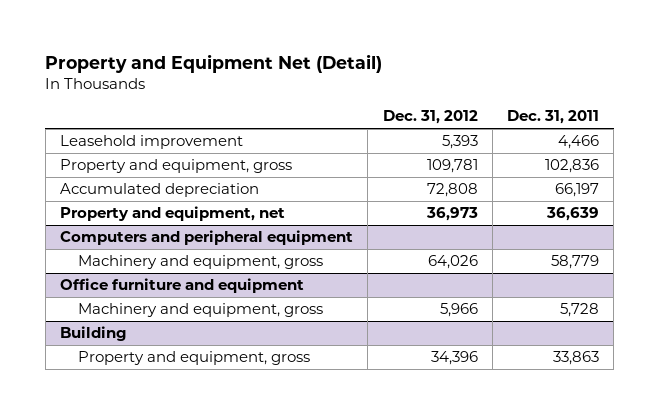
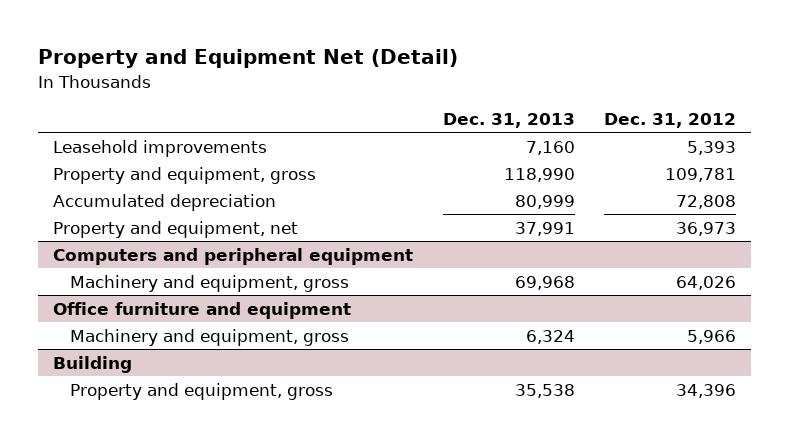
[506,110,599,125] Dec. 31, 2011 -> none
none -> [442,112,575,128] Dec. 31, 2013
[60,135,244,150] Leasehold improvement -> [52,139,267,157] Leasehold improvements

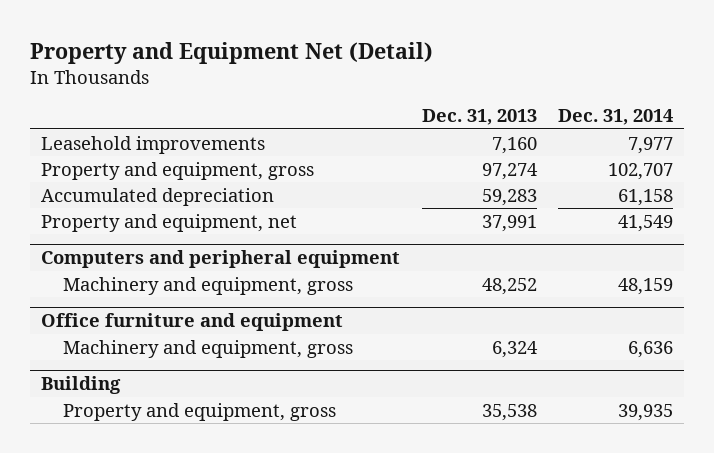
[604,112,737,128] Dec. 31, 2012 -> none
none -> [558,109,674,126] Dec. 31, 2014
[503,167,575,182] 118,990 -> [481,162,538,180] 97,274
[514,194,575,209] 80,999 -> [481,188,537,206] 59,283
[514,275,575,290] 69,968 -> [481,277,537,295] 48,252

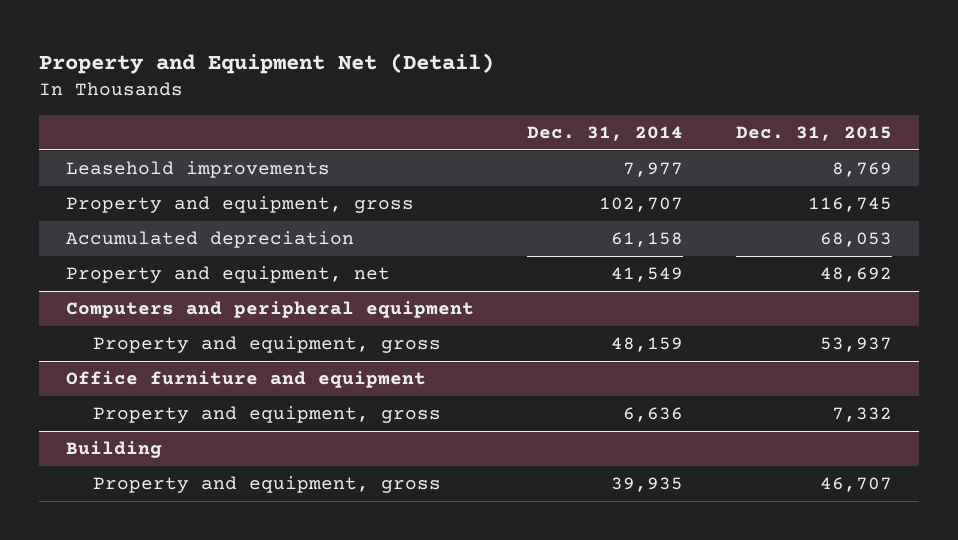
[421,109,537,126] Dec. 31, 2013 -> none
none -> [736,125,893,141] Dec. 31, 2015
[63,276,354,295] Machinery and equipment, gross -> [92,336,441,354] Property and equipment, gross
[63,339,354,358] Machinery and equipment, gross -> [92,406,441,424] Property and equipment, gross

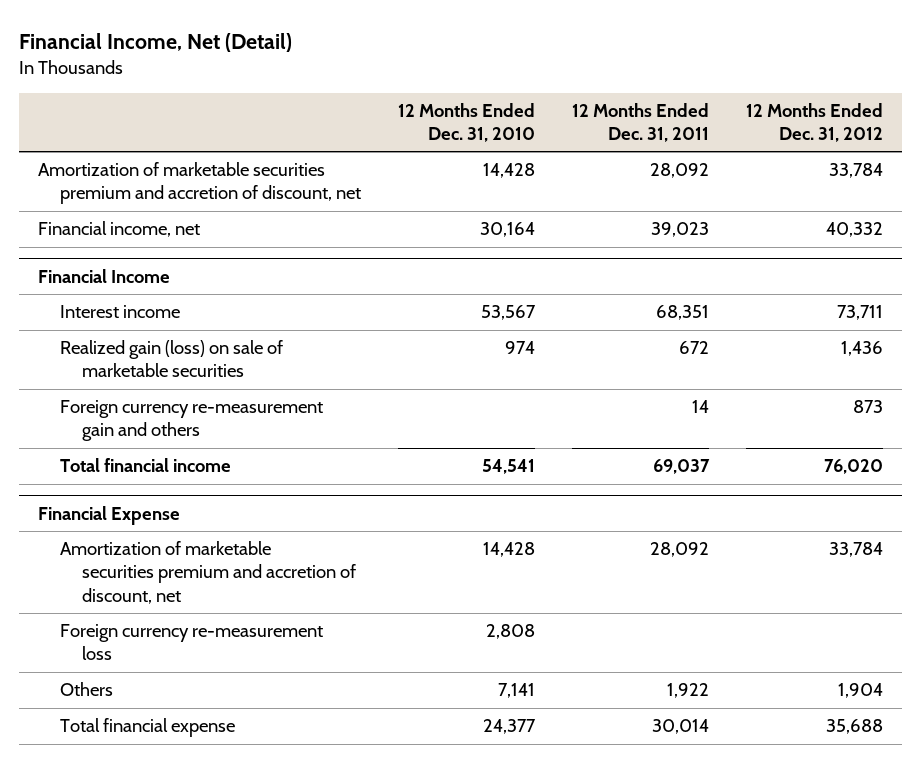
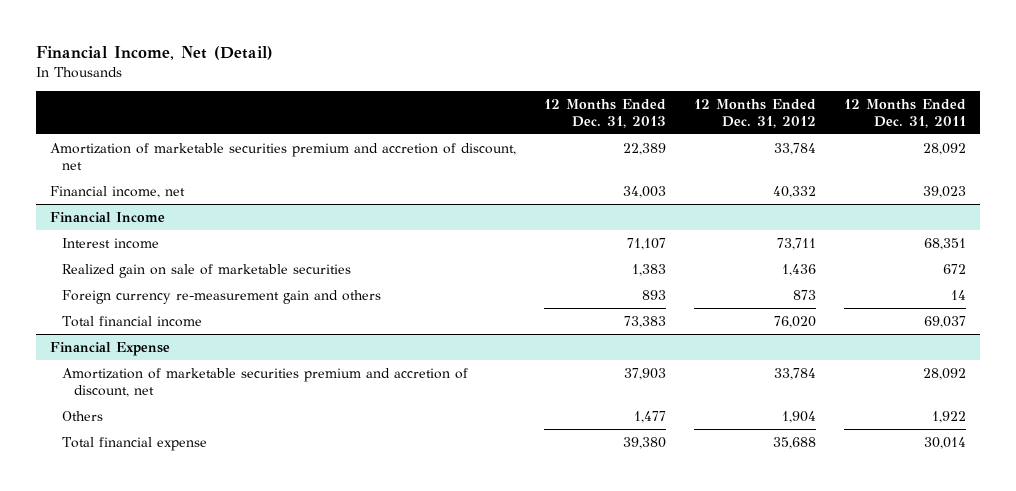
[398,102,536,142] 12 Months Ended Dec. 31, 2010 -> none
none -> [543,98,666,129] 12 Months Ended Dec. 31, 2013
[60,340,284,378] Realized gain (loss) on sale of marketable securities -> [62,263,352,278] Realized gain on sale of marketable securities
[60,624,324,661] Foreign currency re-measurement loss -> none

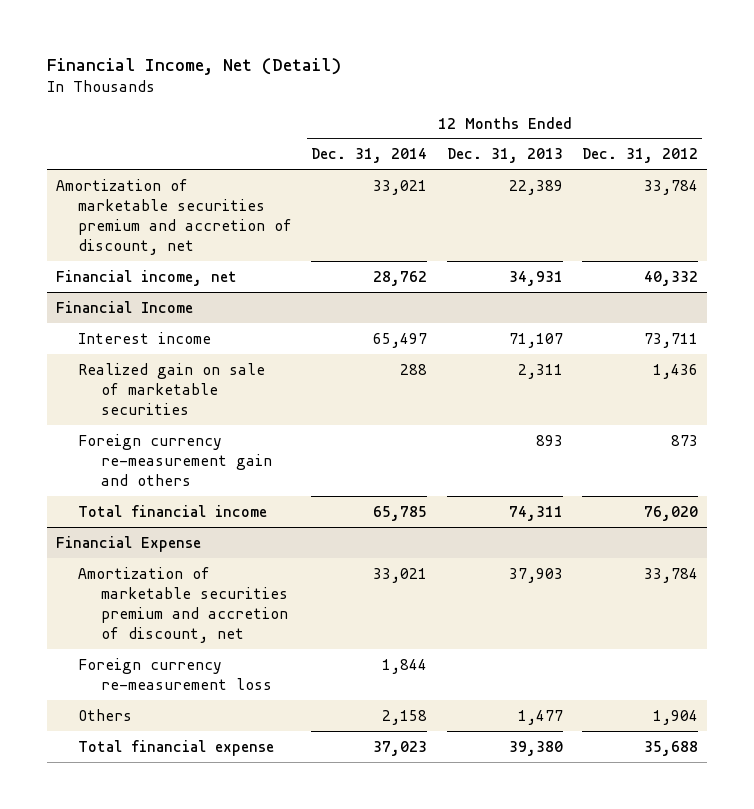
[843,98,966,129] 12 Months Ended Dec. 31, 2011 -> none
none -> [311,148,428,164] Dec. 31, 2014
[622,185,666,198] 34,003 -> [508,270,563,286] 34,931
[631,263,666,276] 1,383 -> [517,363,563,379] 2,311
[623,315,666,328] 73,383 -> [508,505,563,521] 74,311
none -> [78,657,272,690] Foreign currency re-measurement loss

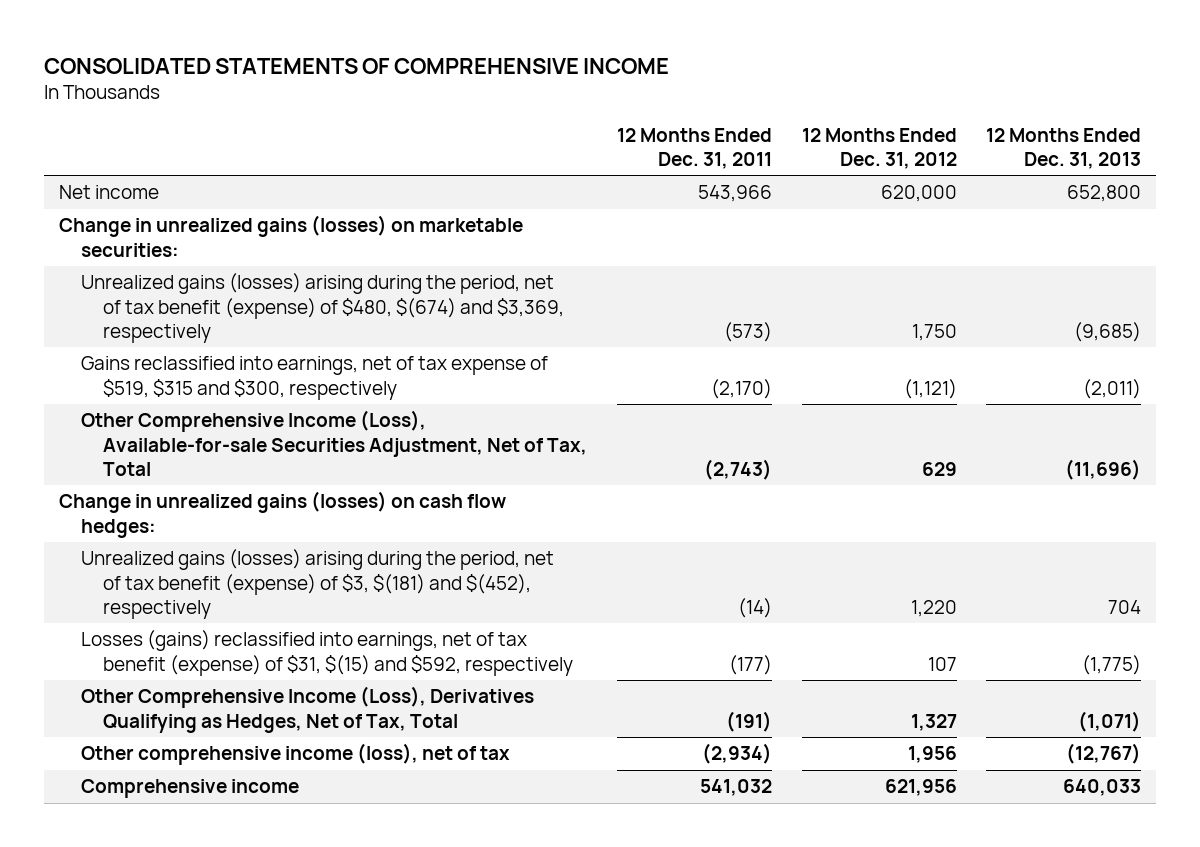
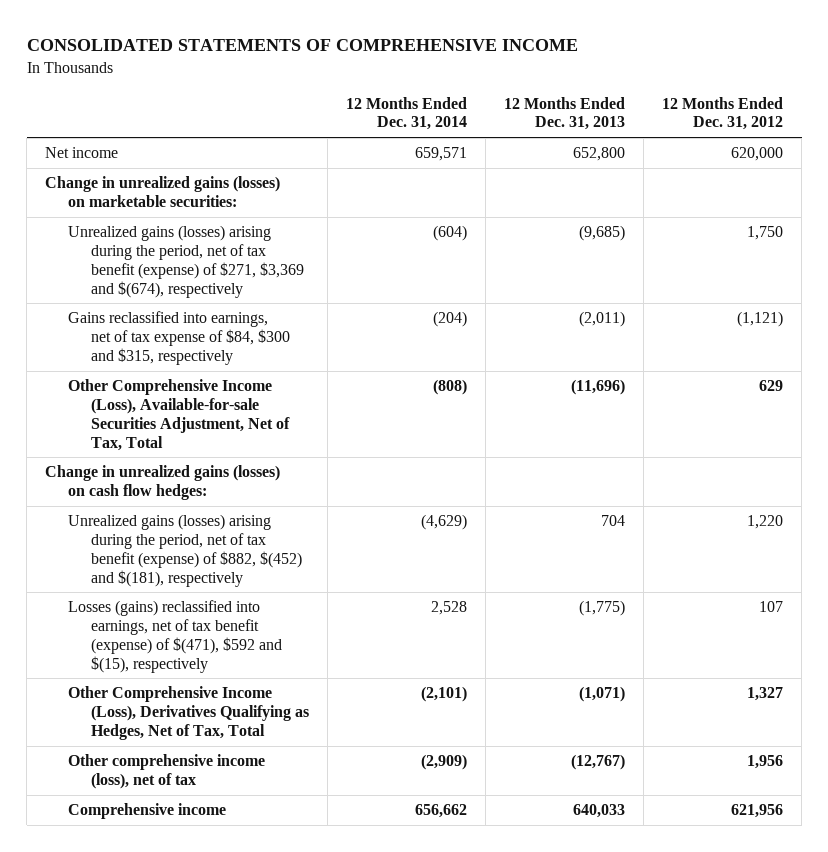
[616,127,772,170] 12 Months Ended Dec. 31, 2011 -> none
none -> [345,96,467,131] 12 Months Ended Dec. 31, 2014
[81,273,565,343] Unrealized gains (losses) arising during the period, net of tax benefit (expense) of $480, $(674) and $3,369, respectively -> [68,225,304,298] Unrealized gains (losses) arising during the period, net of tax benefit (expense) of $271, $3,369 and $(674), respectively
[81,356,549,400] Gains reclassified into earnings, net of tax expense of $519, $315 and $300, respectively -> [68,311,290,365] Gains reclassified into earnings, net of tax expense of $84, $300 and $315, respectively
[81,549,555,619] Unrealized gains (losses) arising during the period, net of tax benefit (expense) of $3, $(181) and $(452), respectively -> [68,514,302,587] Unrealized gains (losses) arising during the period, net of tax benefit (expense) of $882, $(452) and $(181), respectively
[81,630,574,676] Losses (gains) reclassified into earnings, net of tax benefit (expense) of $31, $(15) and $592, respectively -> [68,600,282,673] Losses (gains) reclassified into earnings, net of tax benefit (expense) of $(471), $592 and $(15), respectively

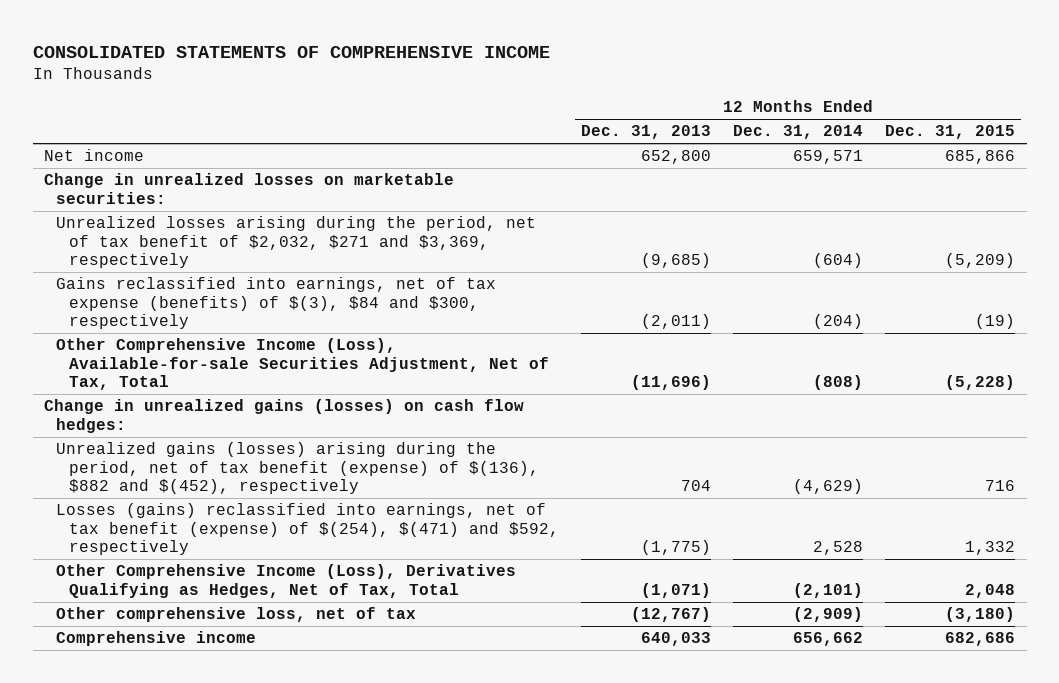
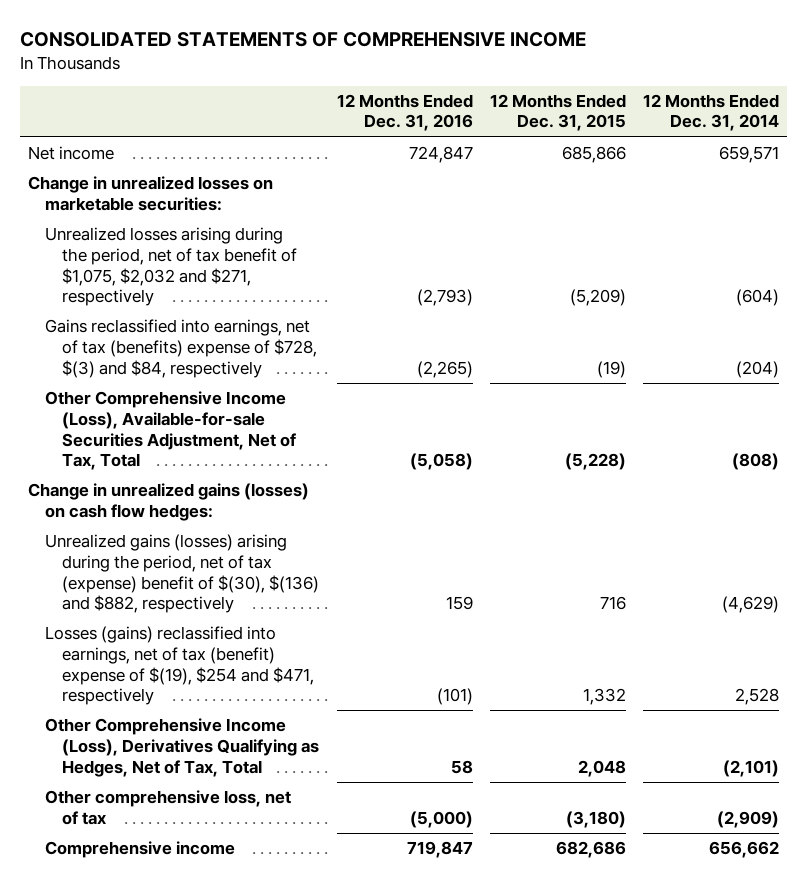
[581,125,712,140] Dec. 31, 2013 -> none
none -> [336,93,473,132] 12 Months Ended Dec. 31, 2016
[56,216,537,269] Unrealized losses arising during the period, net of tax benefit of $2,032, $271 and $3,369, respectively -> [45,227,298,307] Unrealized losses arising during the period, net of tax benefit of $1,075, $2,032 and $271, respectively
[56,277,497,330] Gains reclassified into earnings, net of tax expense (benefits) of $(3), $84 and $300, respectively -> [45,319,318,378] Gains reclassified into earnings, net of tax (benefits) expense of $728, $(3) and $84, respectively
[56,442,539,495] Unrealized gains (losses) arising during the period, net of tax benefit (expense) of $(136), $882 and $(452), respectively -> [45,534,320,614] Unrealized gains (losses) arising during the period, net of tax (expense) benefit of $(30), $(136) and $882, respectively
[56,503,559,556] Losses (gains) reclassified into earnings, net of tax benefit (expense) of $(254), $(471) and $592, respectively -> [45,626,315,706] Losses (gains) reclassified into earnings, net of tax (benefit) expense of $(19), $254 and $471, respectively

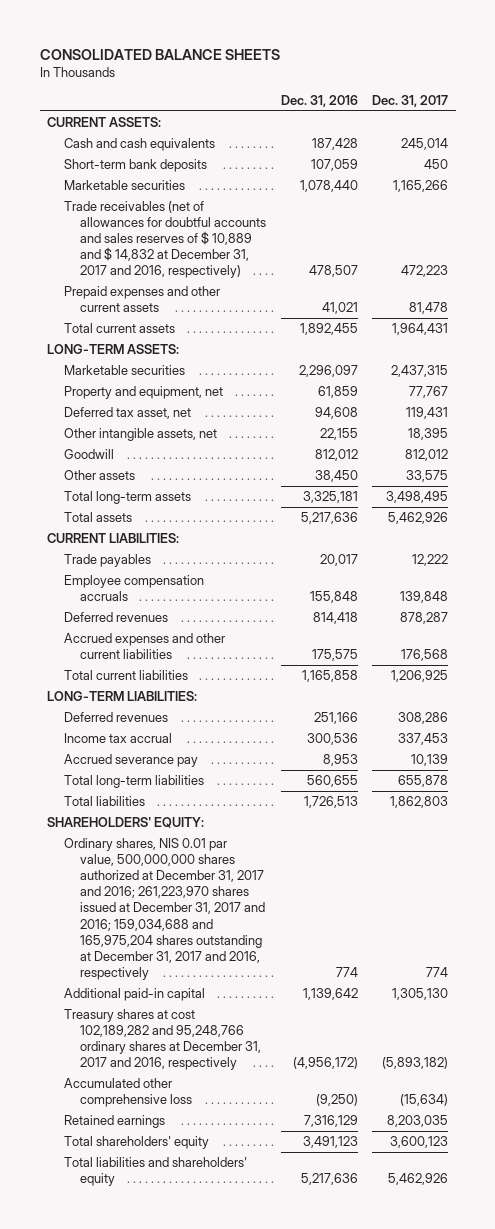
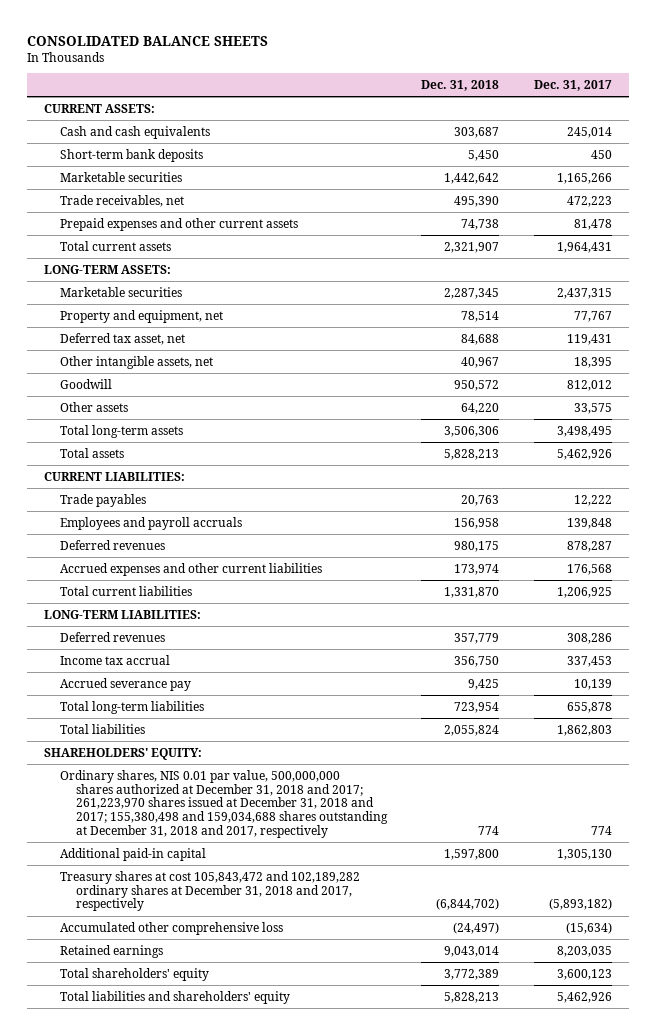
[280,94,358,107] Dec. 31, 2016 -> none
none -> [421,80,500,92] Dec. 31, 2018
[63,201,267,279] Trade receivables (net of allowances for doubtful accounts and sales reserves of $ 10,889 and $ 14,832 at December 31, 2017 and 2016, respectively) -> [60,194,185,207] Trade receivables, net
[63,575,204,602] Employee compensation accruals -> [60,516,243,530] Employees and payroll accruals
[63,838,266,980] Ordinary shares, NIS 0.01 par value, 500,000,000 shares authorized at December 31, 2017 and 2016; 261,223,970 shares issued at December 31, 2017 and 2016; 159,034,688 and 165,975,204 shares outstanding at December 31, 2017 and 2016, respectively -> [60,769,388,838] Ordinary shares, NIS 0.01 par value, 500,000,000 shares authorized at December 31, 2018 and 2017; 261,223,970 shares issued at December 31, 2018 and 2017; 155,380,498 and 159,034,688 shares outstanding at December 31, 2018 and 2017, respectively
[63,1009,262,1071] Treasury shares at cost 102,189,282 and 95,248,766 ordinary shares at December 31, 2017 and 2016, respectively -> [60,870,361,912] Treasury shares at cost 105,843,472 and 102,189,282 ordinary shares at December 31, 2018 and 2017, respectively

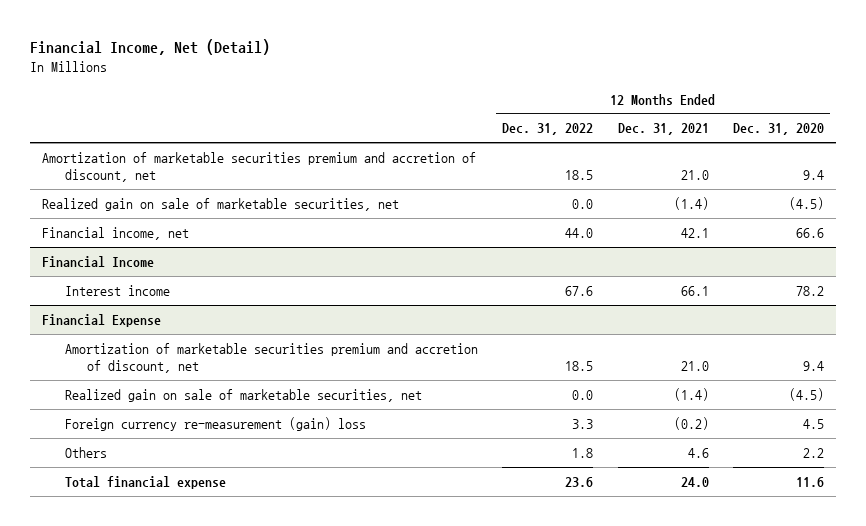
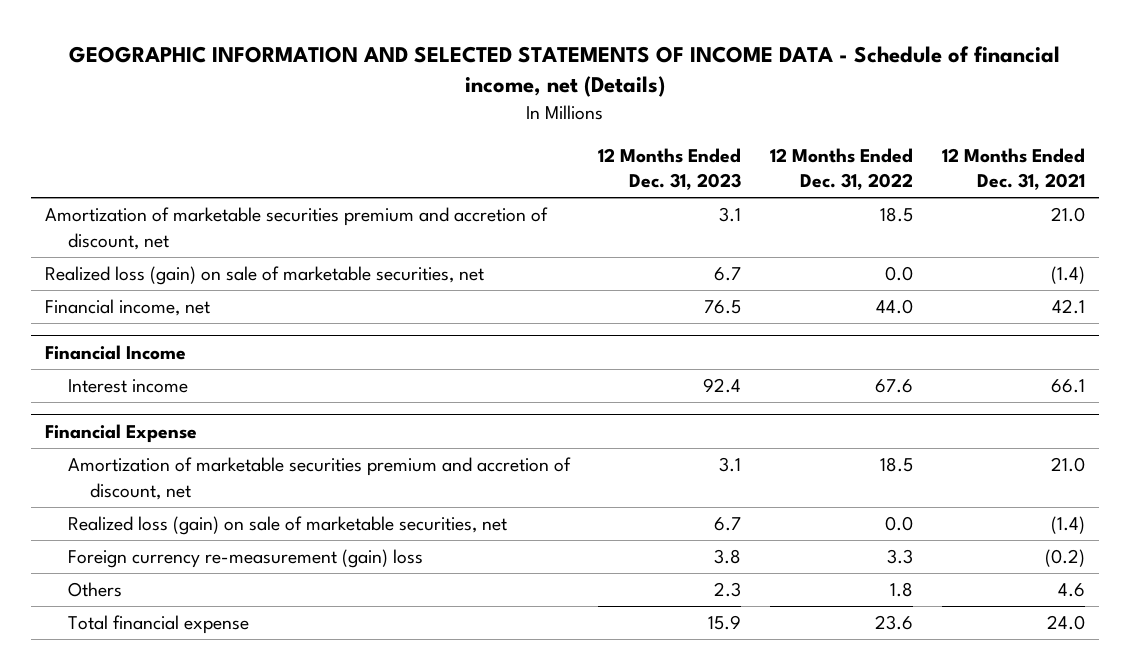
[29,38,270,55] Financial Income, Net (Detail) -> [69,45,1061,98] GEOGRAPHIC INFORMATION AND SELECTED STATEMENTS OF INCOME DATA - Schedule of financial income, net (Details)
[733,123,825,136] Dec. 31, 2020 -> none
none -> [598,147,742,191] 12 Months Ended Dec. 31, 2023
[42,197,400,211] Realized gain on sale of marketable securities, net -> [45,266,485,286] Realized loss (gain) on sale of marketable securities, net
[64,388,422,402] Realized gain on sale of marketable securities, net -> [67,516,507,536] Realized loss (gain) on sale of marketable securities, net

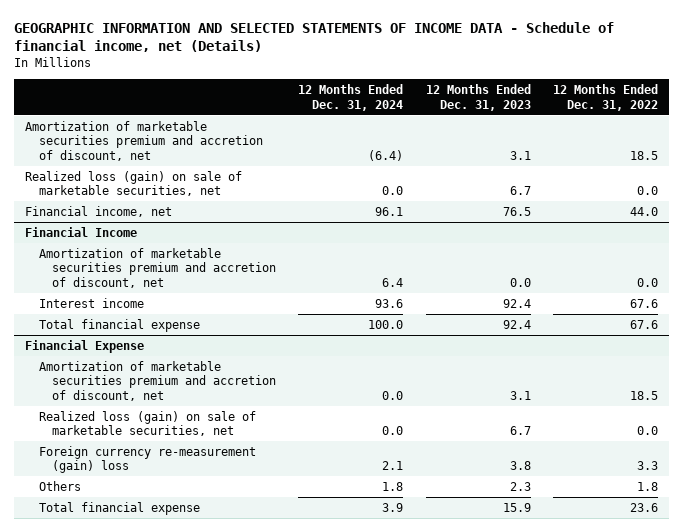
[941,147,1085,191] 12 Months Ended Dec. 31, 2021 -> none
none -> [298,84,404,111] 12 Months Ended Dec. 31, 2024
none -> [38,247,277,288] Amortization of marketable securities premium and accretion of discount, net
none -> [38,318,200,332] Total financial expense

